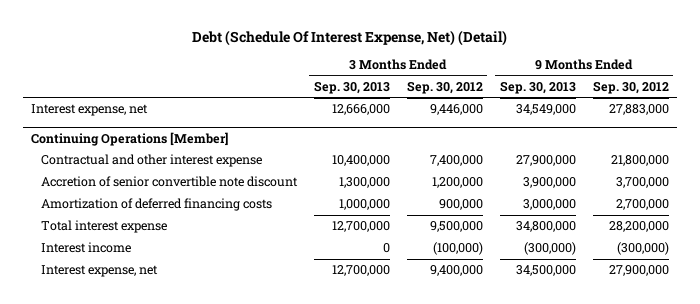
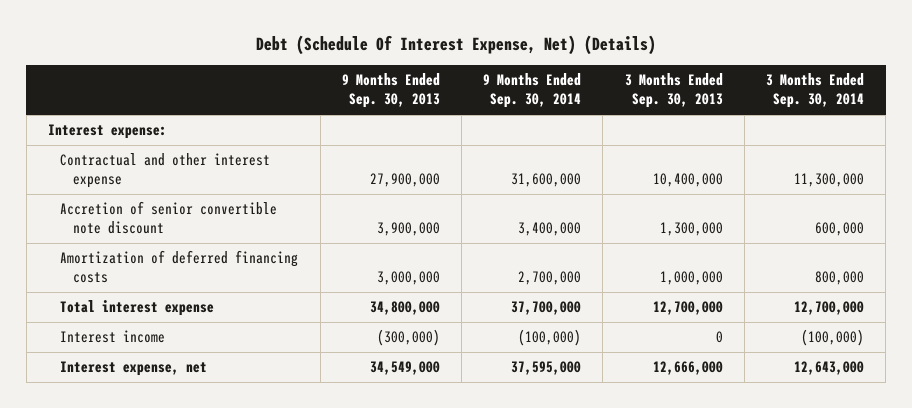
[191,29,507,46] Debt (Schedule Of Interest Expense, Net) (Detail) -> [255,34,656,55] Debt (Schedule Of Interest Expense, Net) (Details)
[406,81,483,95] Sep. 30, 2012 -> none
[592,81,669,95] Sep. 30, 2012 -> none
none -> [483,73,582,109] 9 Months Ended Sep. 30, 2014
none -> [765,73,864,109] 3 Months Ended Sep. 30, 2014
[31,131,229,146] Continuing Operations [Member] -> none
none -> [47,124,167,140] Interest expense:
[40,265,158,278] Interest expense, net -> none
[31,104,149,117] Interest expense, net -> [60,361,208,377] Interest expense, net

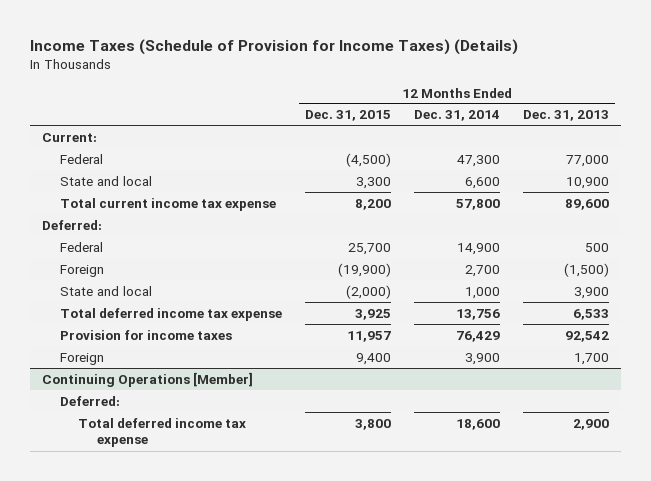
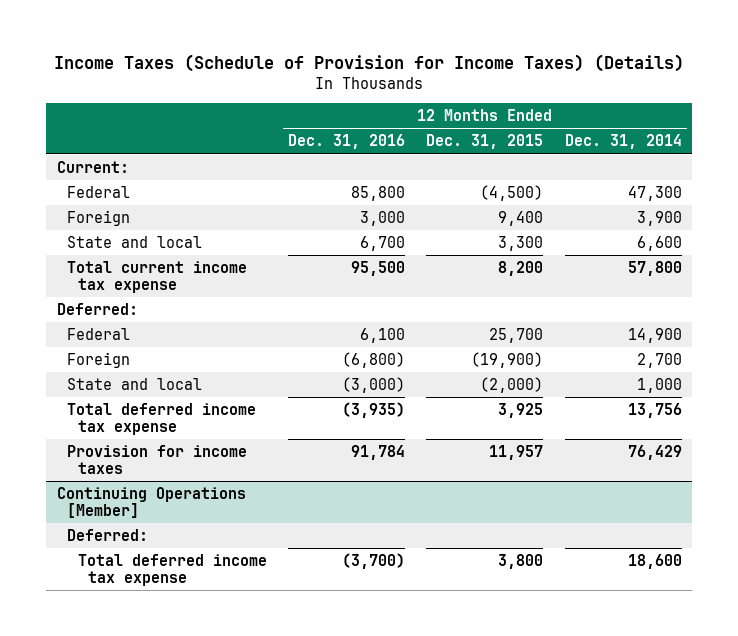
[523,110,610,122] Dec. 31, 2013 -> none
none -> [288,134,406,150] Dec. 31, 2016
[60,352,105,365] Foreign -> [67,209,131,226] Foreign

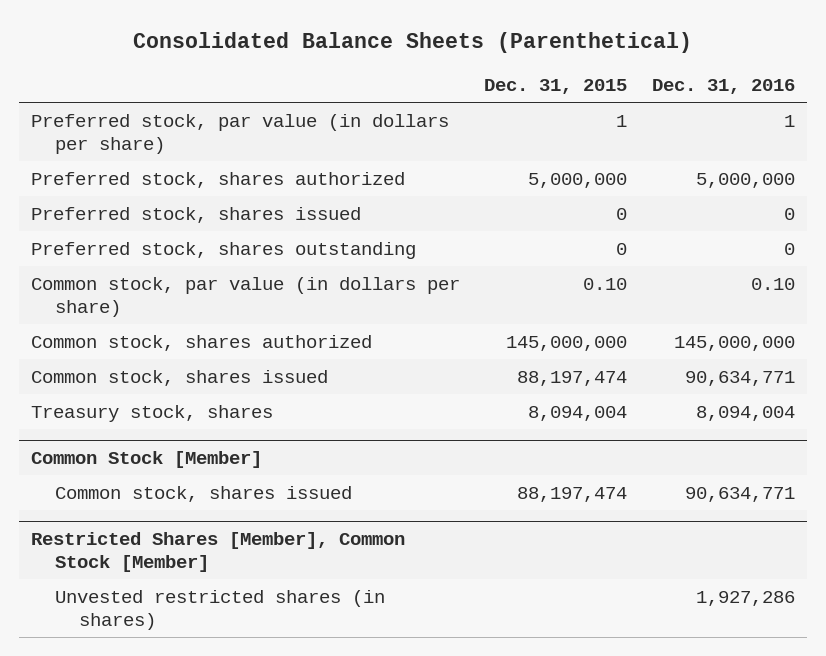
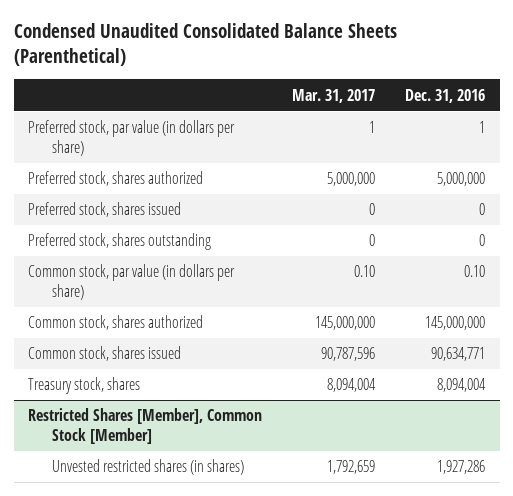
[132,32,692,54] Consolidated Balance Sheets (Parenthetical) -> [13,23,397,67] Condensed Unaudited Consolidated Balance Sheets (Parenthetical)
[484,78,628,94] Dec. 31, 2015 -> none
none -> [292,88,376,103] Mar. 31, 2017
[31,451,263,469] Common Stock [Member] -> none
[55,485,353,502] Common stock, shares issued -> none

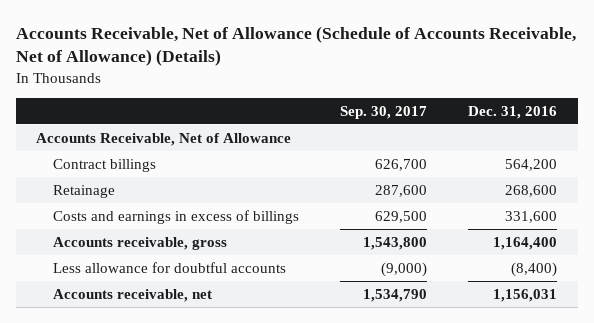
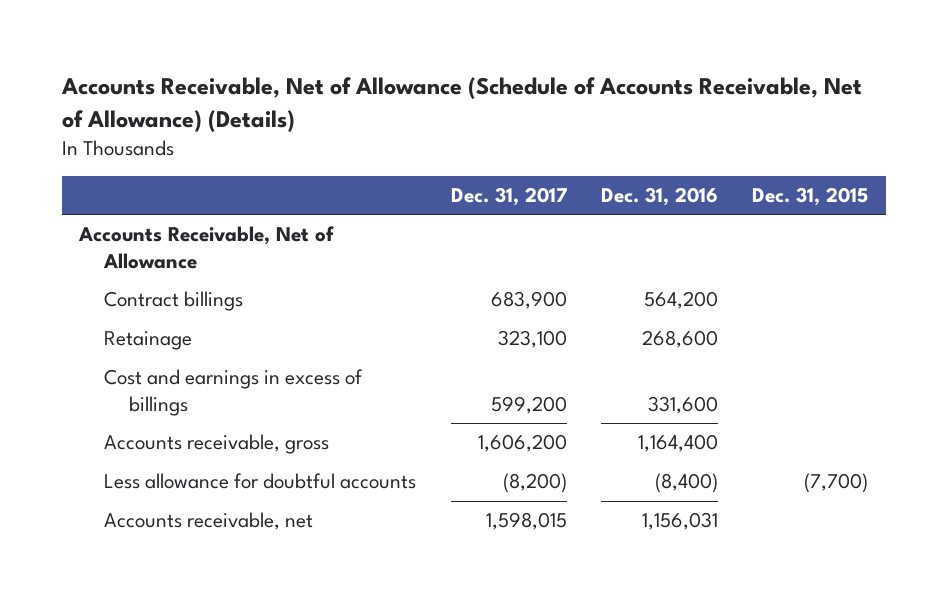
[340,105,428,119] Sep. 30, 2017 -> none
none -> [450,186,567,206] Dec. 31, 2017
none -> [752,186,869,206] Dec. 31, 2015
[53,209,300,224] Costs and earnings in excess of billings -> [104,369,364,416] Cost and earnings in excess of billings

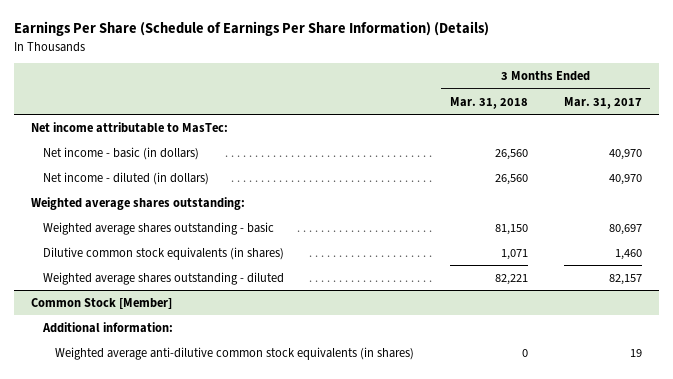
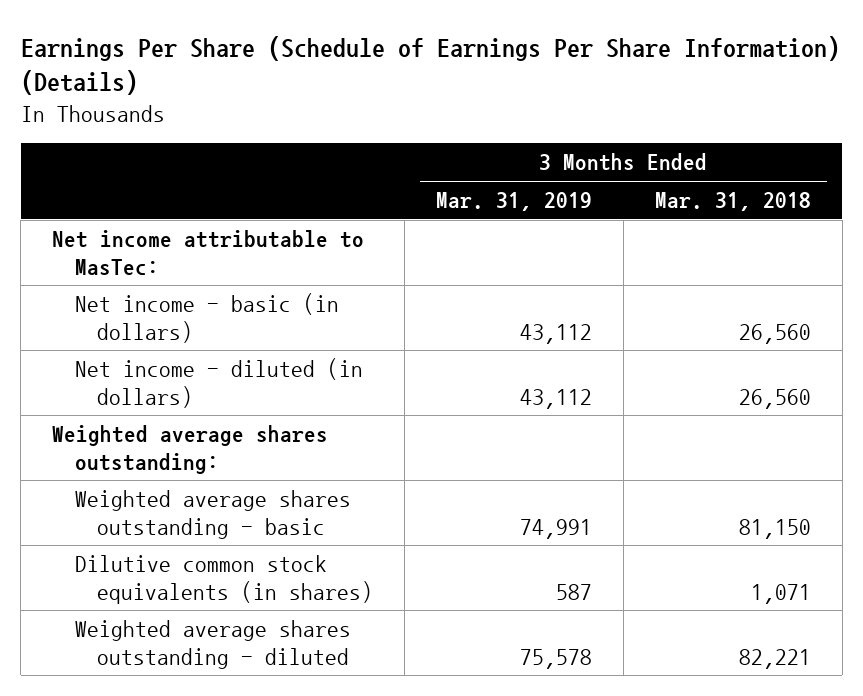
[563,96,642,109] Mar. 31, 2017 -> none
none -> [435,192,592,212] Mar. 31, 2019
[31,297,173,309] Common Stock [Member] -> none
[42,321,174,333] Additional information: -> none
[55,346,415,360] Weighted average anti-dilutive common stock equivalents (in shares) -> none

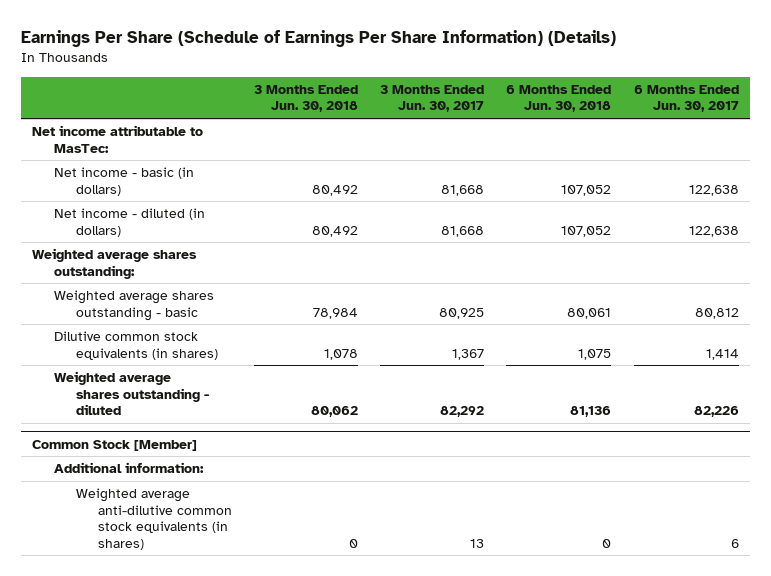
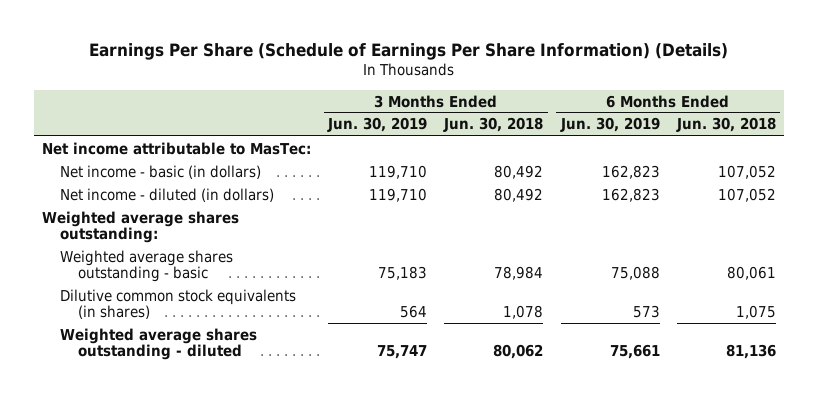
[380,84,485,113] 3 Months Ended Jun. 30, 2017 -> none
[633,84,739,113] 6 Months Ended Jun. 30, 2017 -> none
none -> [327,117,428,133] Jun. 30, 2019
none -> [559,117,660,133] Jun. 30, 2019
[32,439,198,451] Common Stock [Member] -> none
[54,462,205,474] Additional information: -> none
[75,488,232,550] Weighted average anti-dilutive common stock equivalents (in shares) -> none

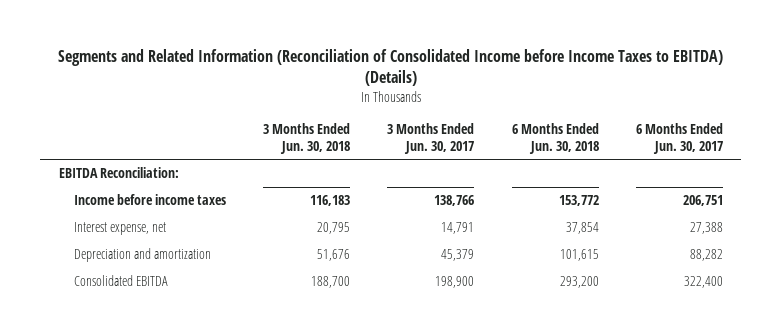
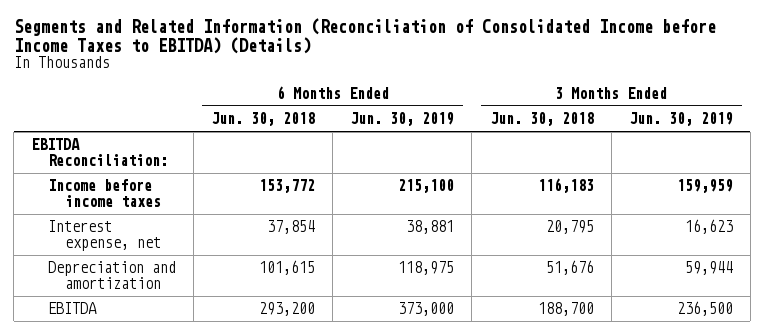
[387,123,475,154] 3 Months Ended Jun. 30, 2017 -> none
[635,123,723,154] 6 Months Ended Jun. 30, 2017 -> none
none -> [350,112,455,127] Jun. 30, 2019
none -> [628,112,733,127] Jun. 30, 2019
[74,275,169,287] Consolidated EBITDA -> [47,302,97,315] EBITDA

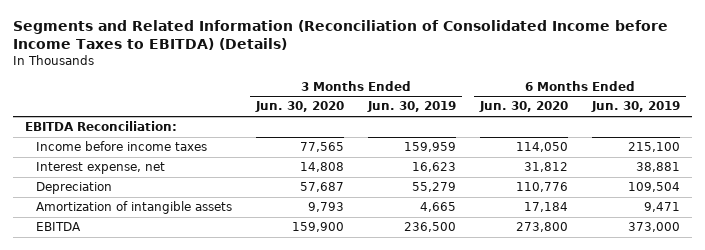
[211,112,316,127] Jun. 30, 2018 -> none
[489,112,594,127] Jun. 30, 2018 -> none
none -> [254,101,344,113] Jun. 30, 2020
none -> [478,101,568,113] Jun. 30, 2020
[47,261,176,290] Depreciation and amortization -> none
none -> [35,182,112,195] Depreciation
none -> [35,201,232,215] Amortization of intangible assets

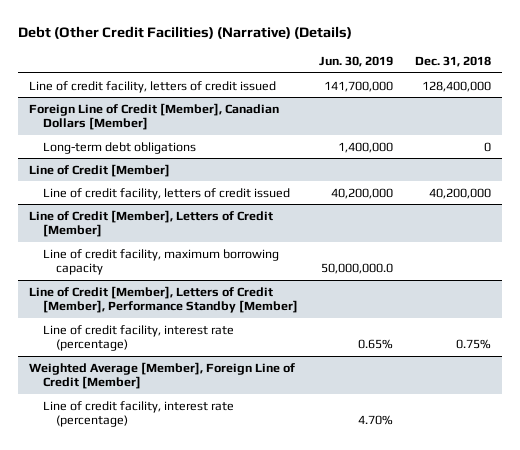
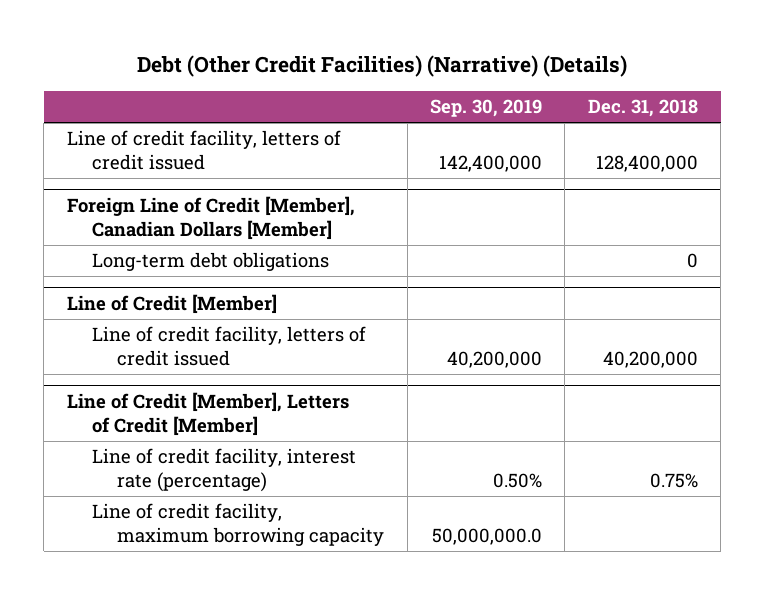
[319,56,394,68] Jun. 30, 2019 -> none
none -> [430,99,543,118] Sep. 30, 2019
[28,285,298,314] Line of Credit [Member], Letters of Credit [Member], Performance Standby [Member] -> none
[28,361,295,390] Weighted Average [Member], Foreign Line of Credit [Member] -> none
[42,400,234,428] Line of credit facility, interest rate (percentage) -> none
[42,248,279,276] Line of credit facility, maximum borrowing capacity -> [91,503,385,546] Line of credit facility, maximum borrowing capacity

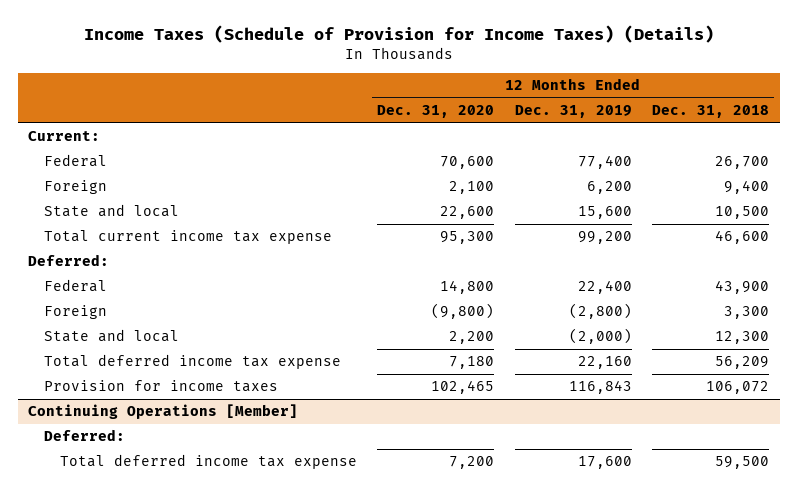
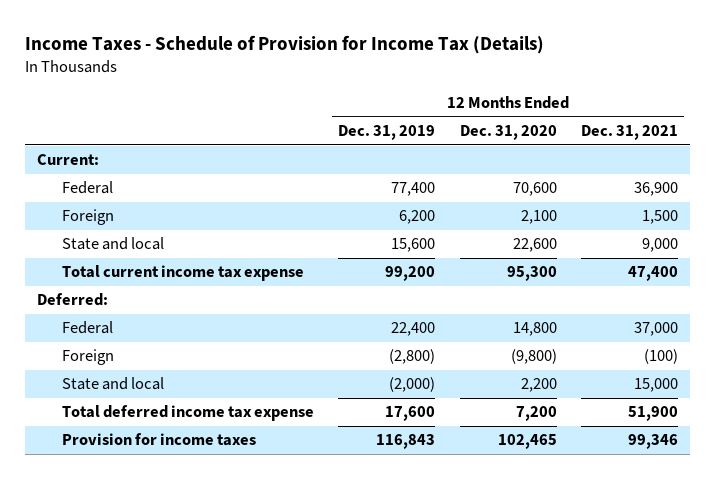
[83,24,714,43] Income Taxes (Schedule of Provision for Income Taxes) (Details) -> [24,35,544,55] Income Taxes - Schedule of Provision for Income Tax (Details)
[652,105,770,119] Dec. 31, 2018 -> none
none -> [580,125,678,141] Dec. 31, 2021
[43,354,341,370] Total deferred income tax expense -> none
[27,404,298,420] Continuing Operations [Member] -> none
[43,429,125,442] Deferred: -> none
[43,380,278,393] Provision for income taxes -> [61,433,256,447] Provision for income taxes

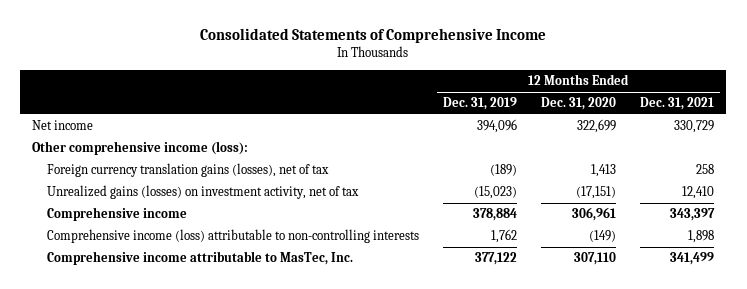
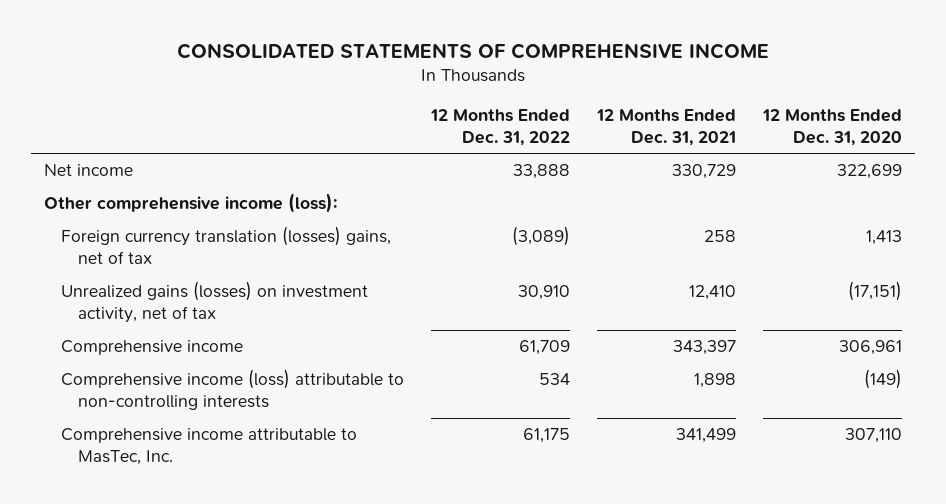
[200,28,547,44] Consolidated Statements of Comprehensive Income -> [177,42,770,59] CONSOLIDATED STATEMENTS OF COMPREHENSIVE INCOME
[442,97,517,111] Dec. 31, 2019 -> none
none -> [430,108,571,147] 12 Months Ended Dec. 31, 2022
[46,163,329,178] Foreign currency translation gains (losses), net of tax -> [61,226,392,265] Foreign currency translation (losses) gains, net of tax

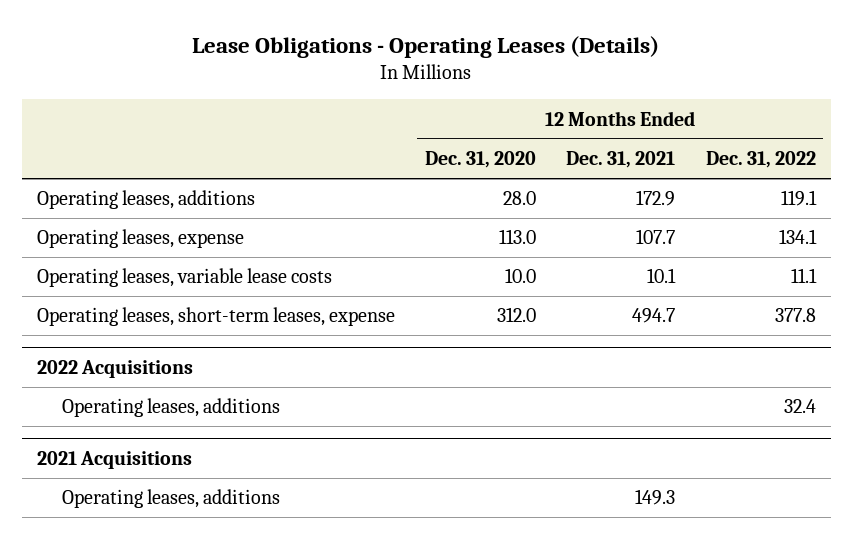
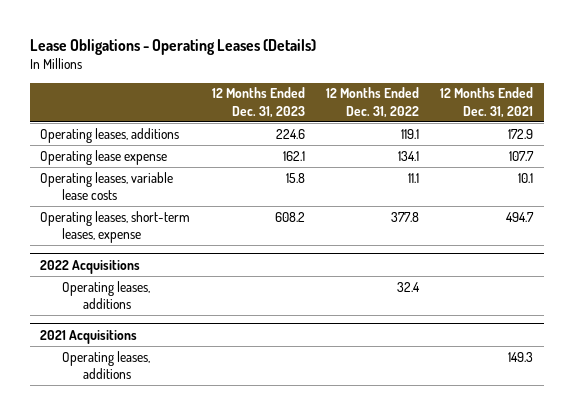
[424,151,536,169] Dec. 31, 2020 -> none
none -> [211,87,305,118] 12 Months Ended Dec. 31, 2023
[36,229,244,249] Operating leases, expense -> [40,149,168,165] Operating lease expense

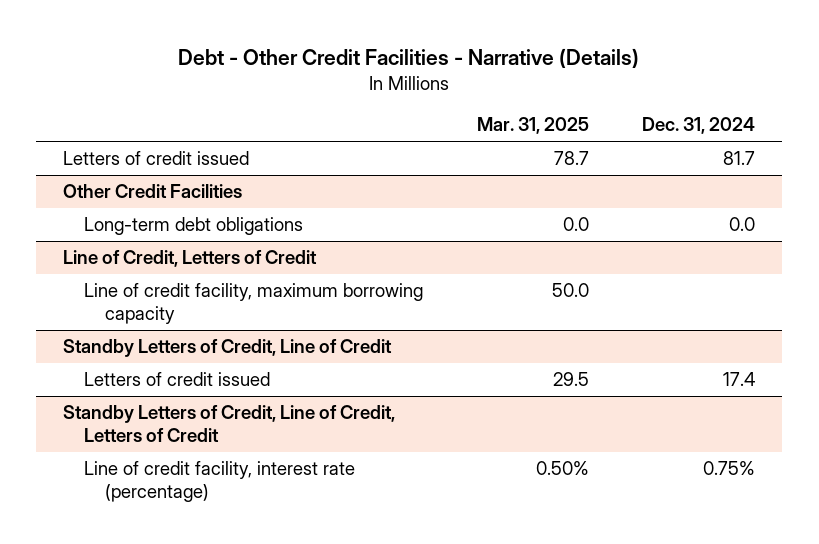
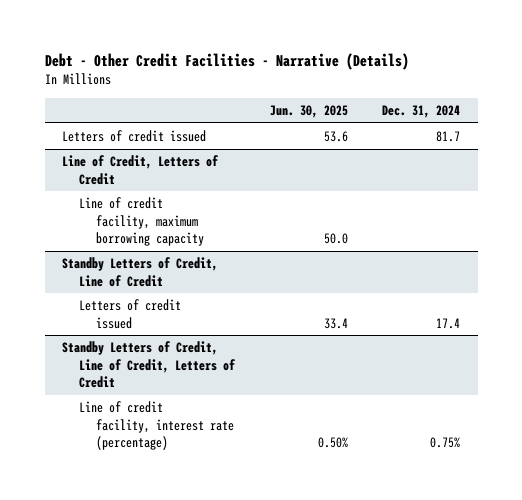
[476,117,589,135] Mar. 31, 2025 -> none
none -> [269,105,348,119] Jun. 30, 2025
[63,184,243,199] Other Credit Facilities -> none
[84,217,304,236] Long-term debt obligations -> none

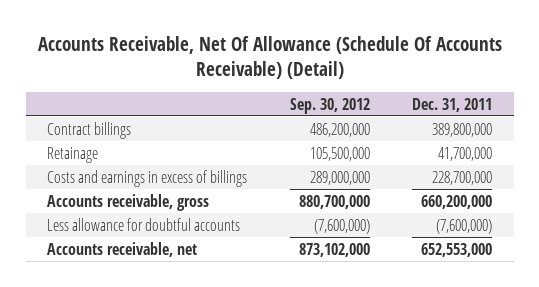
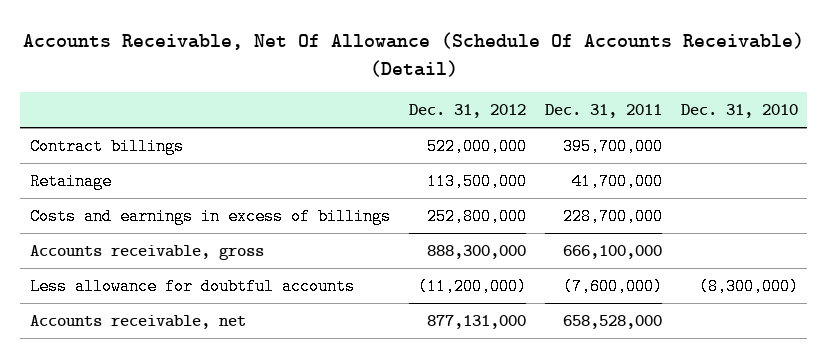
[289,97,370,114] Sep. 30, 2012 -> none
none -> [408,104,526,119] Dec. 31, 2012
none -> [680,104,798,119] Dec. 31, 2010
[432,122,493,137] 389,800,000 -> [562,137,663,155] 395,700,000
[421,194,493,209] 660,200,000 -> [562,244,662,259] 666,100,000
[421,242,493,257] 652,553,000 -> [562,314,662,329] 658,528,000

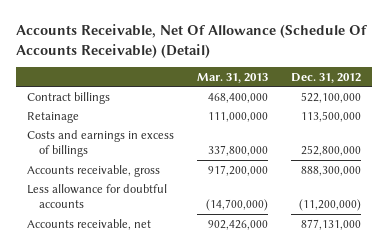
[544,104,662,119] Dec. 31, 2011 -> none
[680,104,798,119] Dec. 31, 2010 -> none
none -> [196,72,268,83] Mar. 31, 2013
[426,137,527,155] 522,000,000 -> [300,91,361,103] 522,100,000

